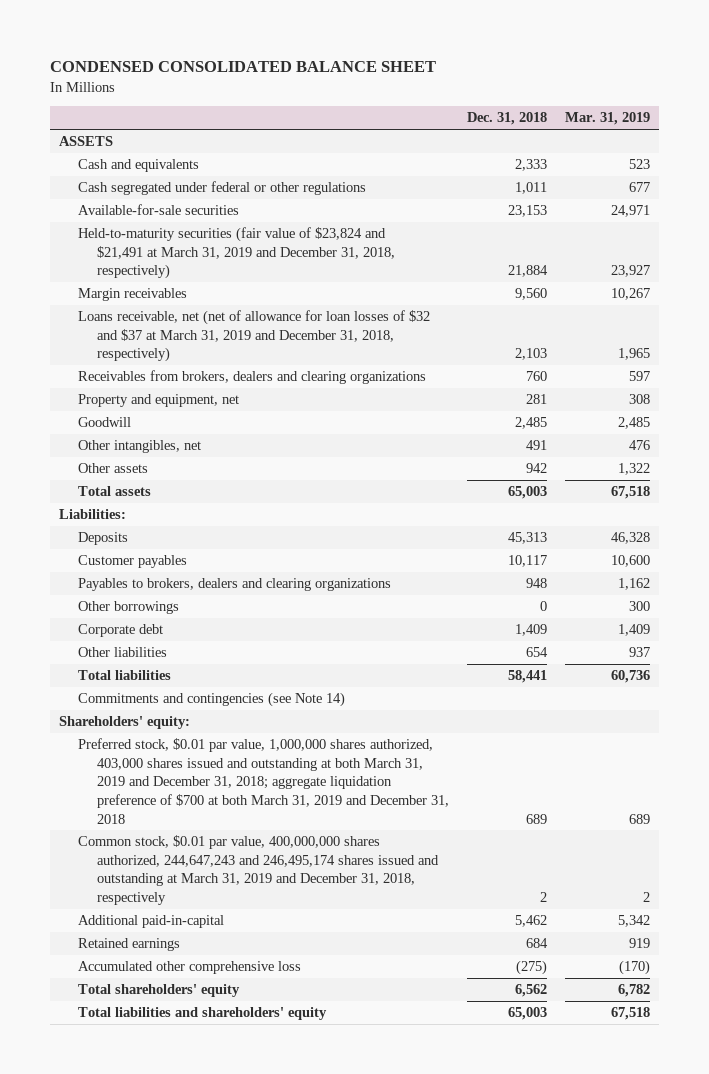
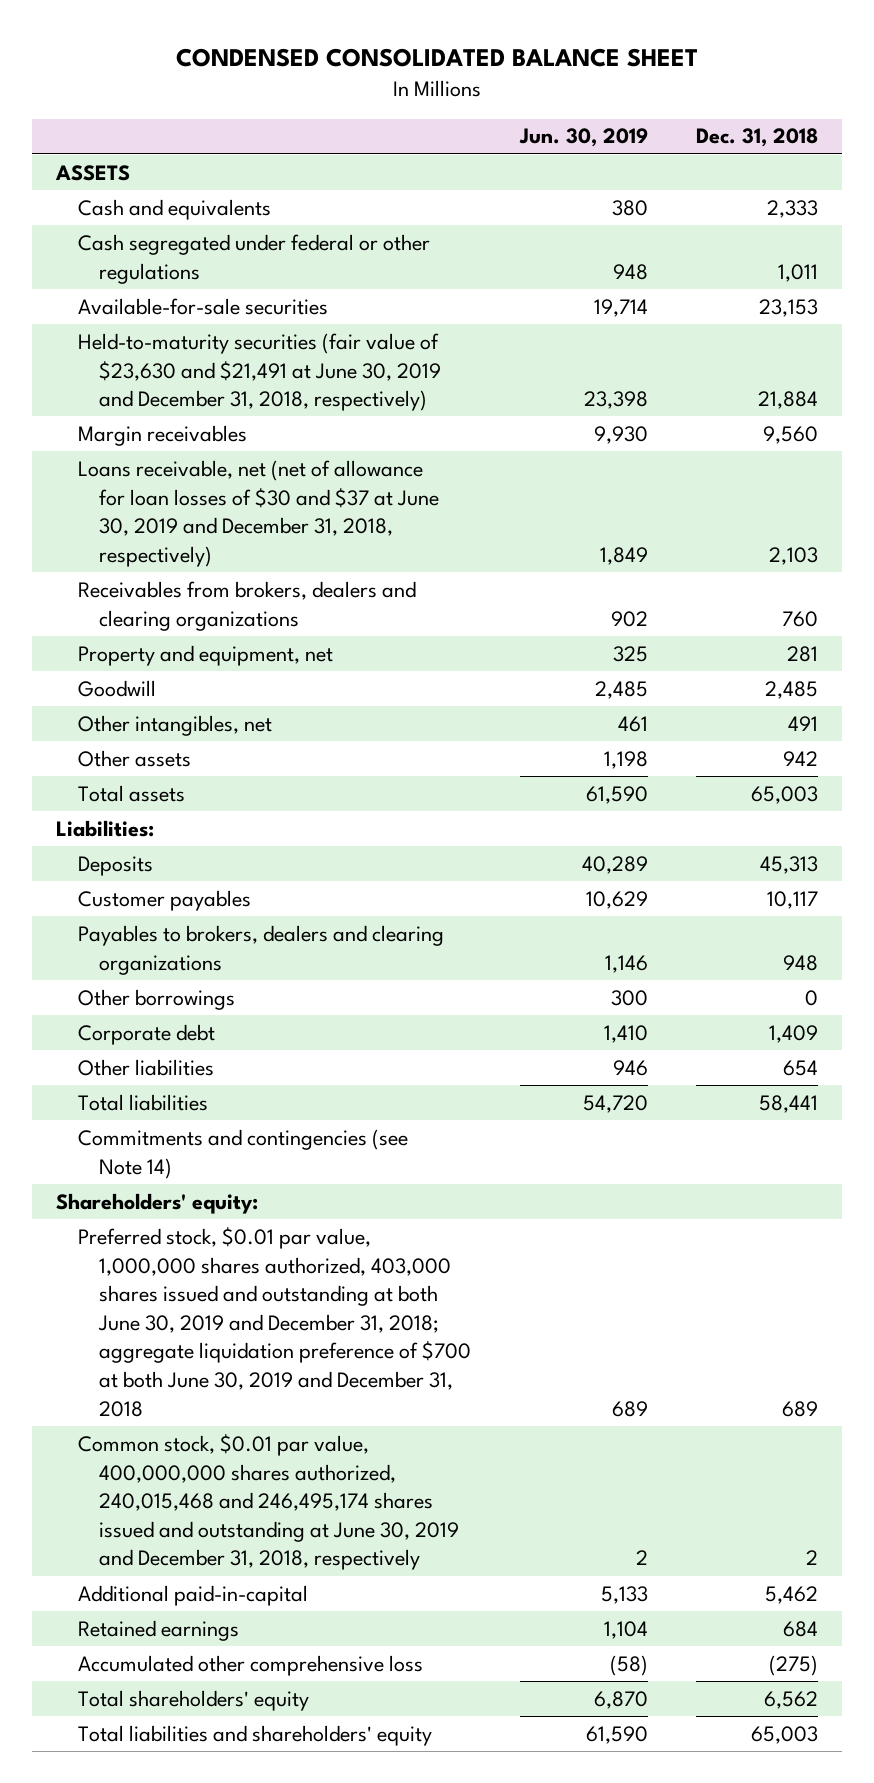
[565,112,651,126] Mar. 31, 2019 -> none
none -> [518,128,648,148] Jun. 30, 2019
[77,227,396,280] Held-to-maturity securities (fair value of $23,824 and $21,491 at March 31, 2019 and December 31, 2018, respectively) -> [77,332,442,412] Held-to-maturity securities (fair value of $23,630 and $21,491 at June 30, 2019 and December 31, 2018, respectively)
[77,310,430,363] Loans receivable, net (net of allowance for loan losses of $32 and $37 at March 31, 2019 and December 31, 2018, respectively) -> [77,459,440,567] Loans receivable, net (net of allowance for loan losses of $30 and $37 at June 30, 2019 and December 31, 2018, respectively)
[77,738,450,824] Preferred stock, $0.01 par value, 1,000,000 shares authorized, 403,000 shares issued and outstanding at both March 31, 2019 and December 31, 2018; aggregate liquidation preference of $700 at both March 31, 2019 and December 31, 2018 -> [77,1226,472,1417] Preferred stock, $0.01 par value, 1,000,000 shares authorized, 403,000 shares issued and outstanding at both June 30, 2019 and December 31, 2018; aggregate liquidation preference of $700 at both June 30, 2019 and December 31, 2018
[77,835,440,905] Common stock, $0.01 par value, 400,000,000 shares authorized, 244,647,243 and 246,495,174 shares issued and outstanding at March 31, 2019 and December 31, 2018, respectively -> [77,1433,460,1571] Common stock, $0.01 par value, 400,000,000 shares authorized, 240,015,468 and 246,495,174 shares issued and outstanding at June 30, 2019 and December 31, 2018, respectively

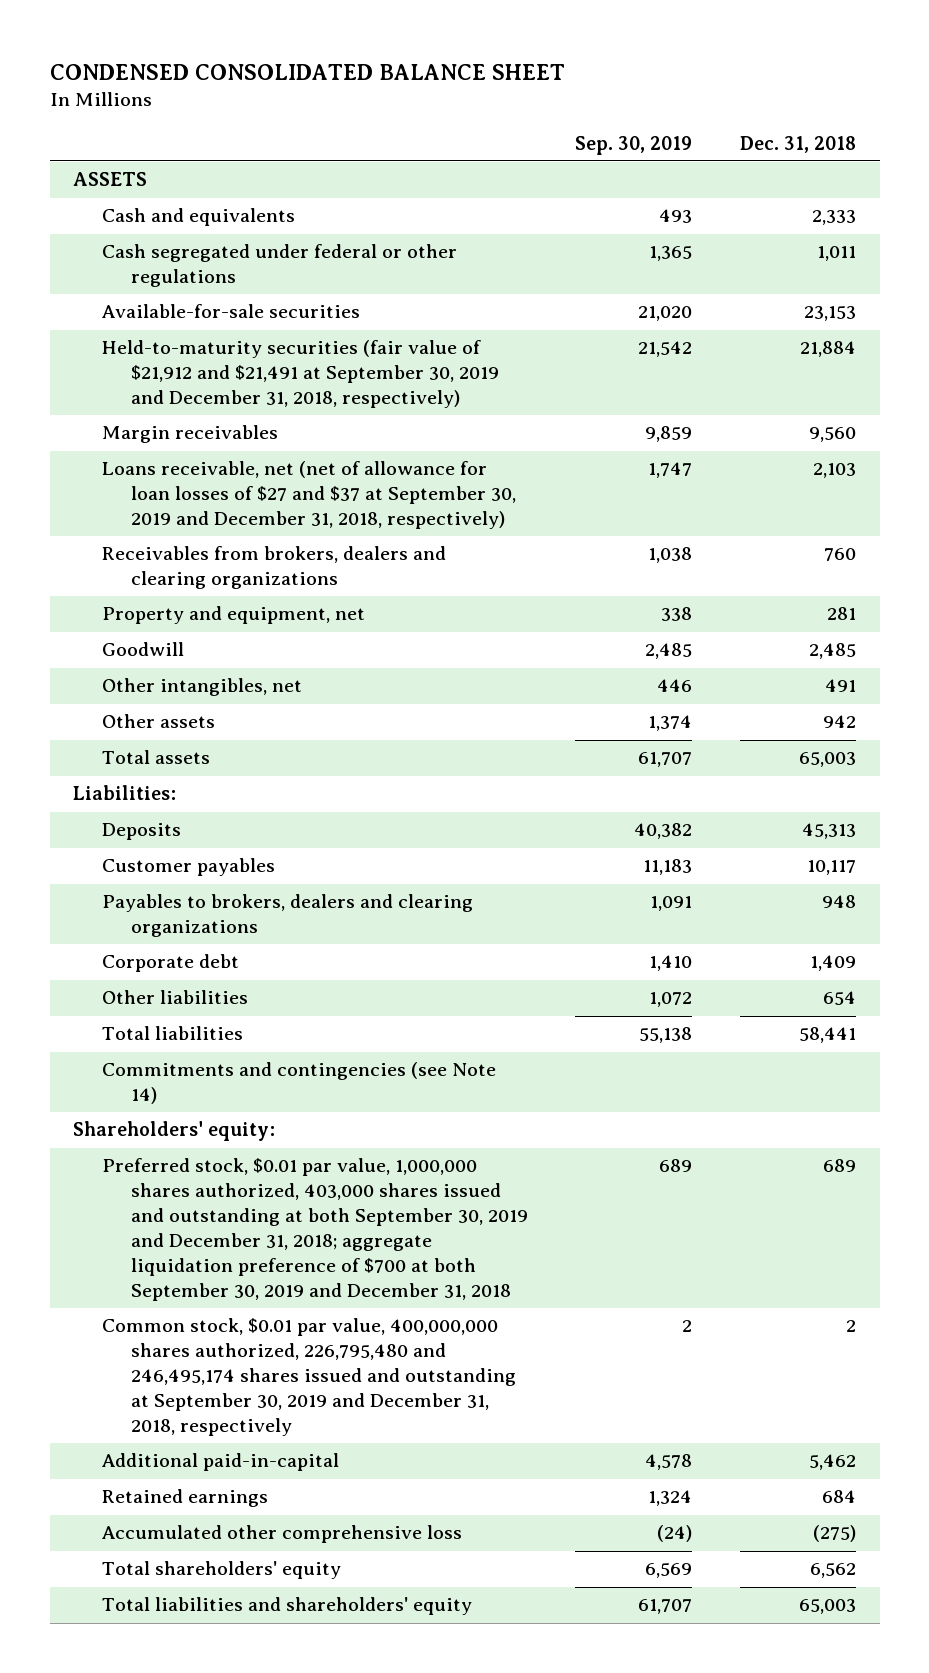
[518,128,648,148] Jun. 30, 2019 -> none
none -> [575,135,693,155] Sep. 30, 2019
[77,332,442,412] Held-to-maturity securities (fair value of $23,630 and $21,491 at June 30, 2019 and December 31, 2018, respectively) -> [102,340,499,409] Held-to-maturity securities (fair value of $21,912 and $21,491 at September 30, 2019 and December 31, 2018, respectively)
[77,459,440,567] Loans receivable, net (net of allowance for loan losses of $30 and $37 at June 30, 2019 and December 31, 2018, respectively) -> [102,461,516,530] Loans receivable, net (net of allowance for loan losses of $27 and $37 at September 30, 2019 and December 31, 2018, respectively)
[77,988,235,1010] Other borrowings -> none
[77,1226,472,1417] Preferred stock, $0.01 par value, 1,000,000 shares authorized, 403,000 shares issued and outstanding at both June 30, 2019 and December 31, 2018; aggregate liquidation preference of $700 at both June 30, 2019 and December 31, 2018 -> [102,1158,528,1301] Preferred stock, $0.01 par value, 1,000,000 shares authorized, 403,000 shares issued and outstanding at both September 30, 2019 and December 31, 2018; aggregate liquidation preference of $700 at both September 30, 2019 and December 31, 2018
[77,1433,460,1571] Common stock, $0.01 par value, 400,000,000 shares authorized, 240,015,468 and 246,495,174 shares issued and outstanding at June 30, 2019 and December 31, 2018, respectively -> [102,1318,516,1436] Common stock, $0.01 par value, 400,000,000 shares authorized, 226,795,480 and 246,495,174 shares issued and outstanding at September 30, 2019 and December 31, 2018, respectively

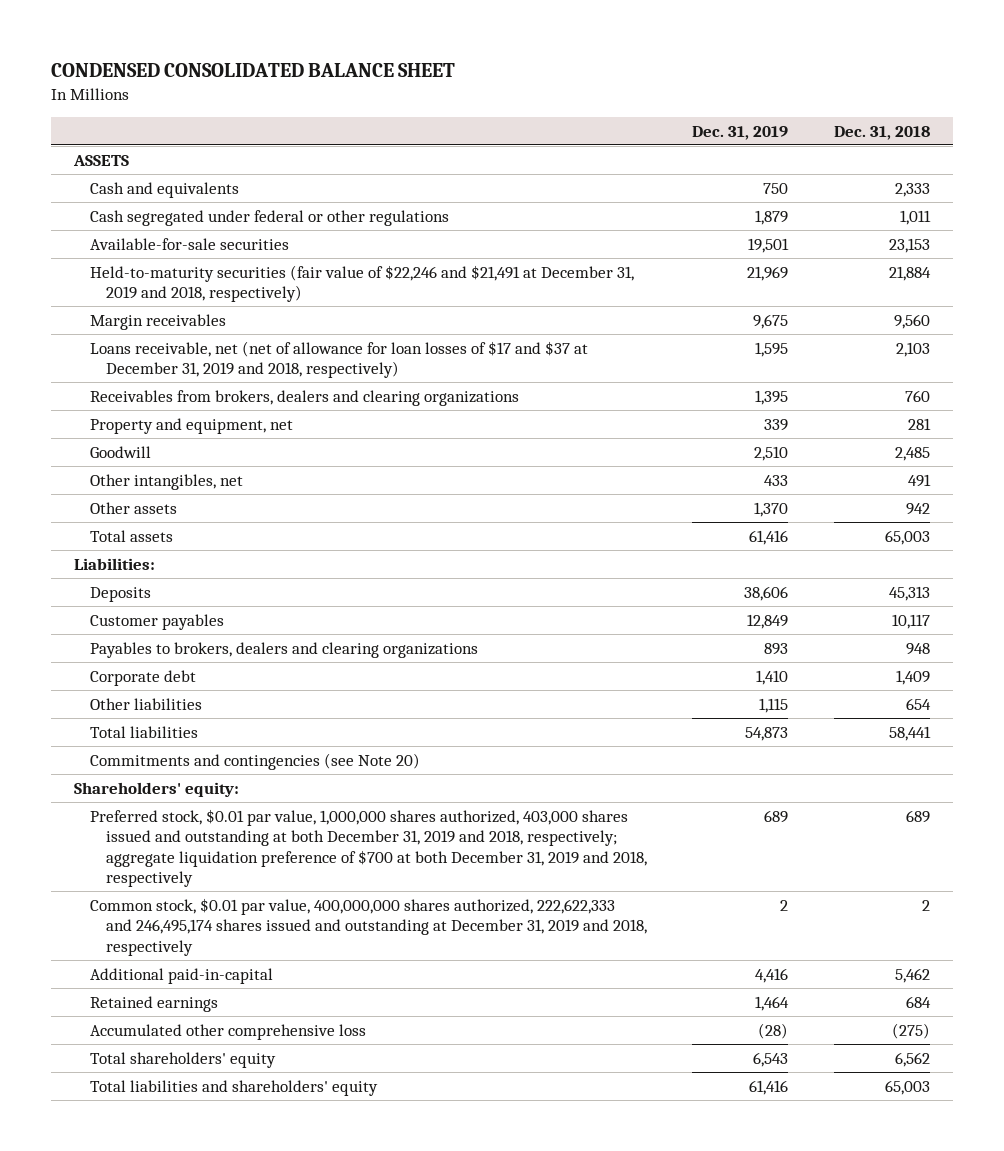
[575,135,693,155] Sep. 30, 2019 -> none
none -> [692,125,789,140] Dec. 31, 2019
[102,340,499,409] Held-to-maturity securities (fair value of $21,912 and $21,491 at September 30, 2019 and December 31, 2018, respectively) -> [89,264,634,303] Held-to-maturity securities (fair value of $22,246 and $21,491 at December 31, 2019 and 2018, respectively)
[102,461,516,530] Loans receivable, net (net of allowance for loan losses of $27 and $37 at September 30, 2019 and December 31, 2018, respectively) -> [89,340,588,379] Loans receivable, net (net of allowance for loan losses of $17 and $37 at December 31, 2019 and 2018, respectively)
[102,1062,497,1105] Commitments and contingencies (see Note 14) -> [89,752,420,770] Commitments and contingencies (see Note 20)
[102,1158,528,1301] Preferred stock, $0.01 par value, 1,000,000 shares authorized, 403,000 shares issued and outstanding at both September 30, 2019 and December 31, 2018; aggregate liquidation preference of $700 at both September 30, 2019 and December 31, 2018 -> [89,808,647,888] Preferred stock, $0.01 par value, 1,000,000 shares authorized, 403,000 shares issued and outstanding at both December 31, 2019 and 2018, respectively; aggregate liquidation preference of $700 at both December 31, 2019 and 2018, respectively
[102,1318,516,1436] Common stock, $0.01 par value, 400,000,000 shares authorized, 226,795,480 and 246,495,174 shares issued and outstanding at September 30, 2019 and December 31, 2018, respectively -> [89,897,647,956] Common stock, $0.01 par value, 400,000,000 shares authorized, 222,622,333 and 246,495,174 shares issued and outstanding at December 31, 2019 and 2018, respectively

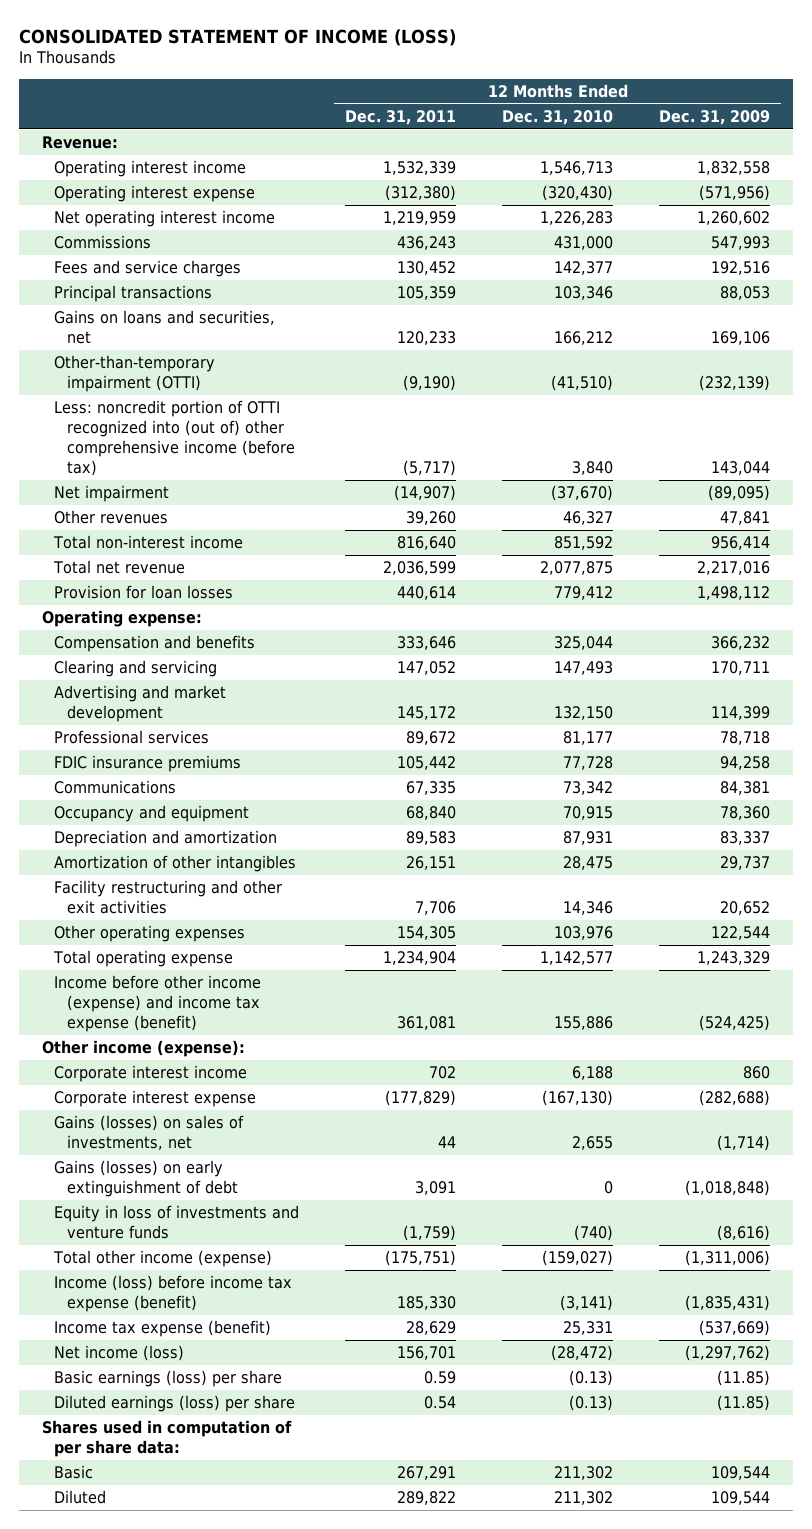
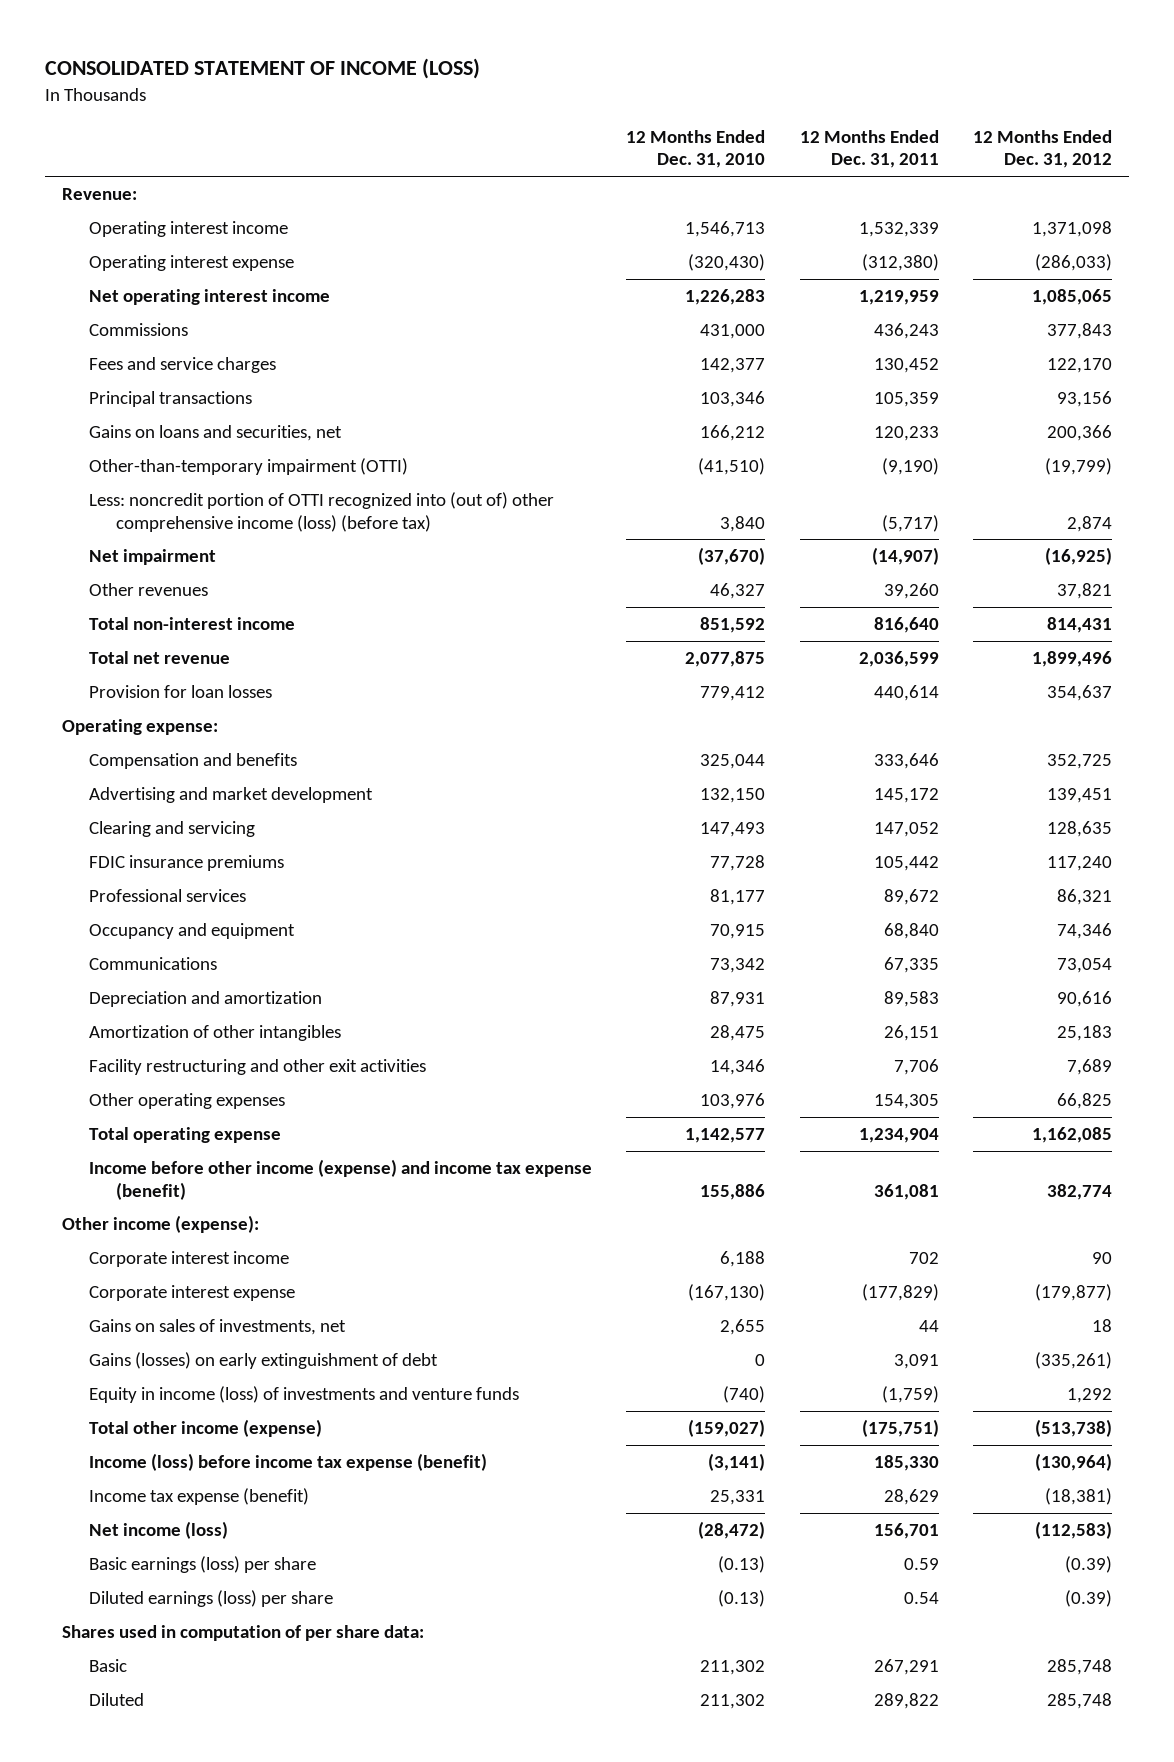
[658,110,770,126] Dec. 31, 2009 -> none
none -> [973,130,1113,169] 12 Months Ended Dec. 31, 2012
[54,400,295,476] Less: noncredit portion of OTTI recognized into (out of) other comprehensive income (before tax) -> [89,492,555,532] Less: noncredit portion of OTTI recognized into (out of) other comprehensive income (loss) (before tax)
[54,660,218,678] Clearing and servicing -> [89,821,256,838] Clearing and servicing
[54,730,210,745] Professional services -> [89,889,247,903] Professional services
[54,780,177,795] Communications -> [89,957,218,971] Communications
[54,1115,245,1151] Gains (losses) on sales of investments, net -> [89,1319,347,1336] Gains on sales of investments, net
[54,1205,300,1240] Equity in loss of investments and venture funds -> [89,1386,520,1404] Equity in income (loss) of investments and venture funds

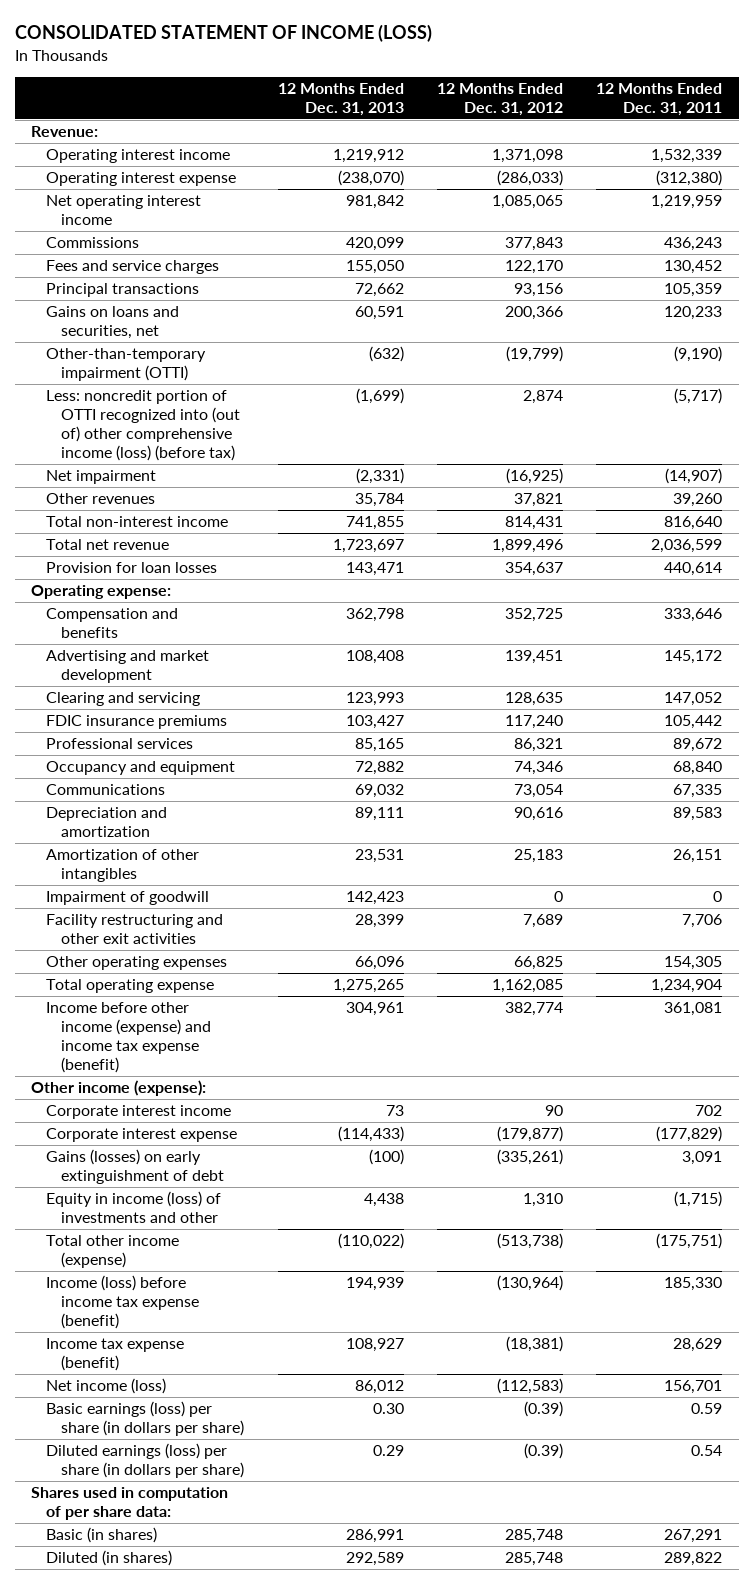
[626,130,766,169] 12 Months Ended Dec. 31, 2010 -> none
none -> [277,82,404,116] 12 Months Ended Dec. 31, 2013
none -> [46,891,210,906] Impairment of goodwill
[89,1319,347,1336] Gains on sales of investments, net -> none
[89,1386,520,1404] Equity in income (loss) of investments and venture funds -> [46,1191,222,1224] Equity in income (loss) of investments and other
[881,1386,939,1404] (1,759) -> [673,1191,722,1208] (1,715)
[1067,1388,1113,1404] 1,292 -> [522,1193,563,1208] 1,310
[89,1556,317,1574] Basic earnings (loss) per share -> [46,1401,245,1437] Basic earnings (loss) per share (in dollars per share)
[89,1590,334,1608] Diluted earnings (loss) per share -> [46,1443,245,1479] Diluted earnings (loss) per share (in dollars per share)
[89,1659,128,1673] Basic -> [46,1527,158,1544] Basic (in shares)
[89,1693,145,1707] Diluted -> [46,1550,173,1567] Diluted (in shares)

